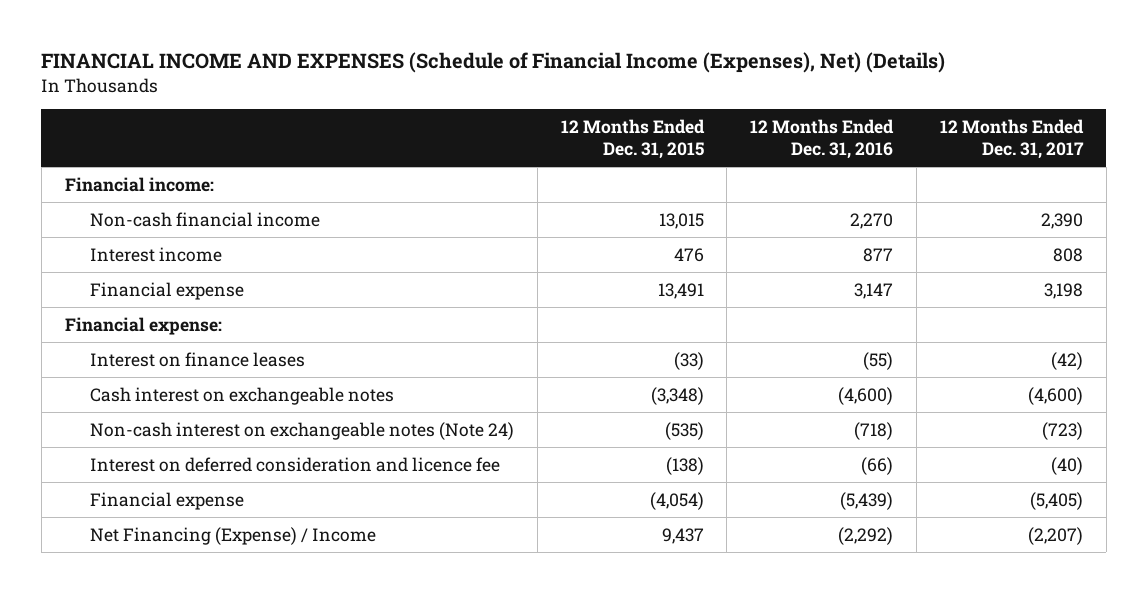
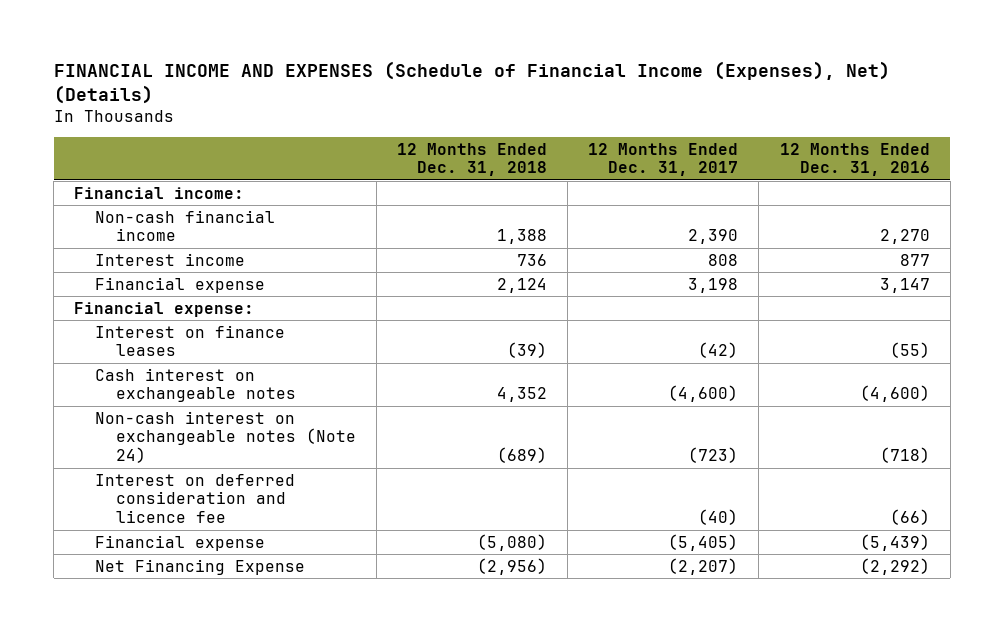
[560,118,705,159] 12 Months Ended Dec. 31, 2015 -> none
none -> [397,142,548,177] 12 Months Ended Dec. 31, 2018
[90,526,377,545] Net Financing (Expense) / Income -> [95,558,306,575] Net Financing Expense

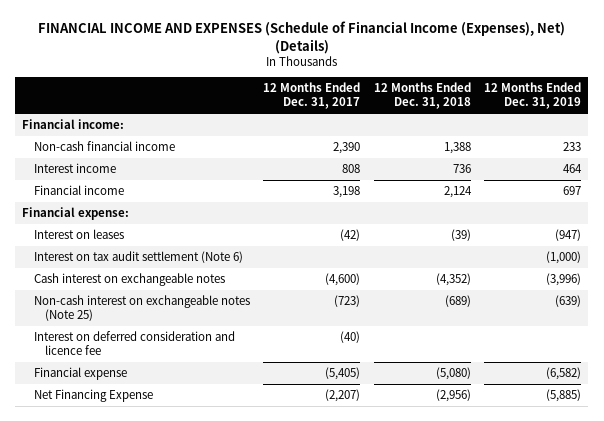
[779,142,930,177] 12 Months Ended Dec. 31, 2016 -> none
none -> [484,82,582,110] 12 Months Ended Dec. 31, 2019
[95,276,266,293] Financial expense -> [33,184,124,195] Financial income
[95,324,286,357] Interest on finance leases -> [33,228,124,239] Interest on leases
none -> [33,250,243,263] Interest on tax audit settlement (Note 6)
[497,387,548,403] 4,352 -> [435,272,471,286] (4,352)
[95,410,356,464] Non-cash interest on exchangeable notes (Note 24) -> [33,294,250,321] Non-cash interest on exchangeable notes (Note 25)

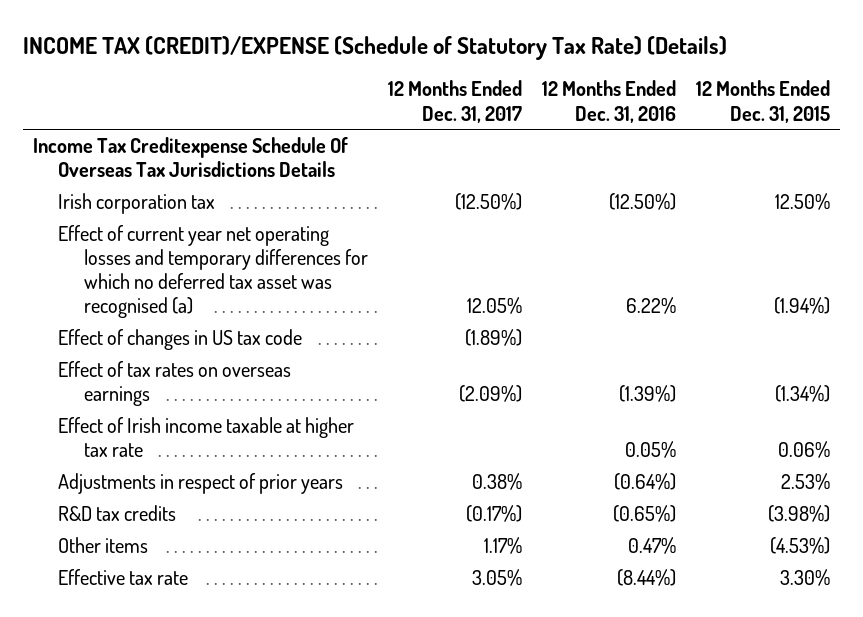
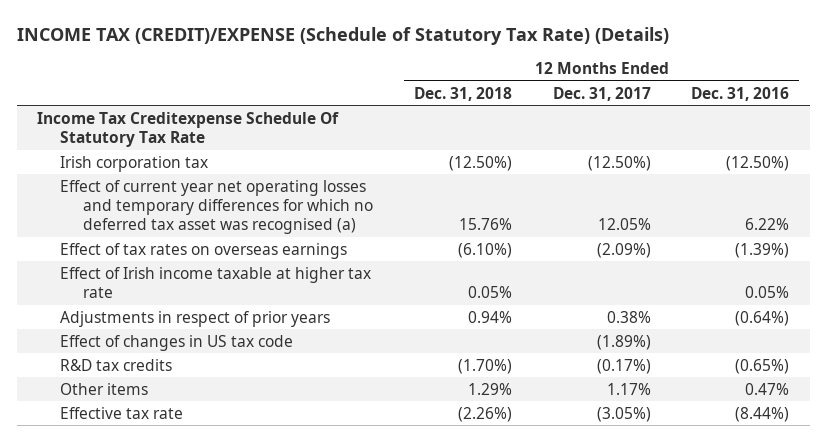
[696,80,831,123] 12 Months Ended Dec. 31, 2015 -> none
none -> [413,86,512,101] Dec. 31, 2018
[32,137,348,178] Income Tax Creditexpense Schedule Of Overseas Tax Jurisdictions Details -> [37,111,340,148] Income Tax Creditexpense Schedule Of Statutory Tax Rate
[58,329,303,351] Effect of changes in US tax code -> [60,334,294,351] Effect of changes in US tax code
[472,569,523,587] 3.05% -> [596,406,651,422] (3.05%)

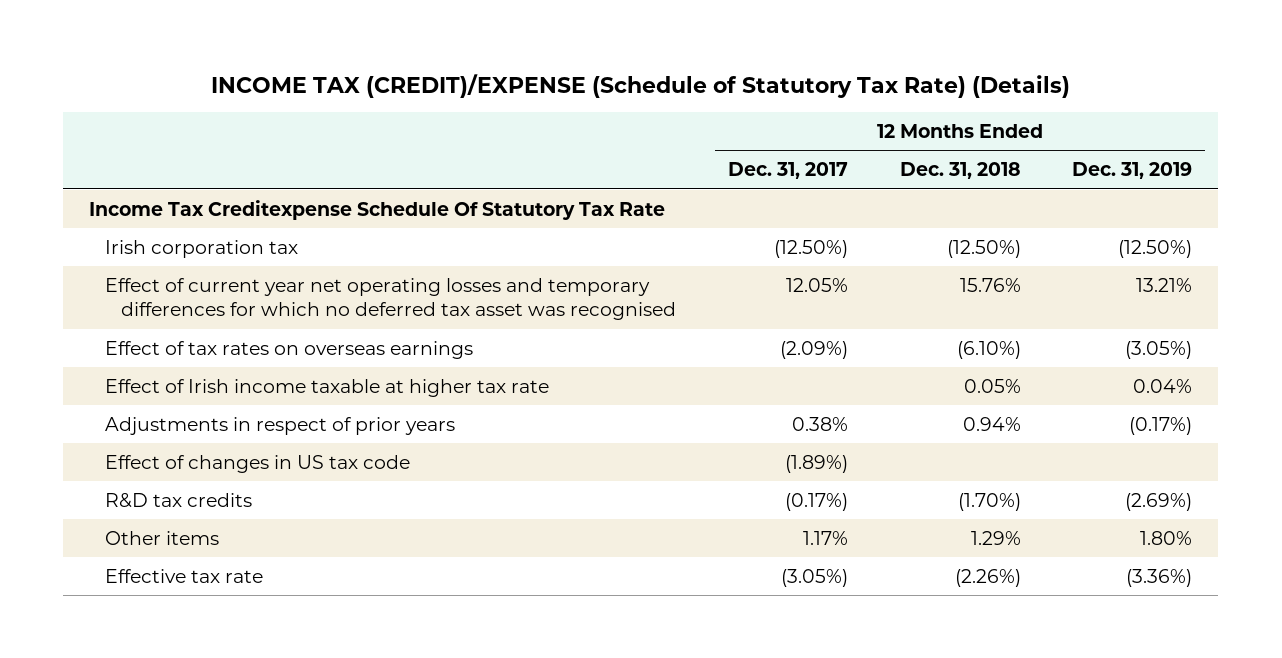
[691,86,790,101] Dec. 31, 2016 -> none
none -> [1072,162,1193,180] Dec. 31, 2019
[60,179,373,235] Effect of current year net operating losses and temporary differences for which no deferred tax asset was recognised (a) -> [105,277,677,321] Effect of current year net operating losses and temporary differences for which no deferred tax asset was recognised

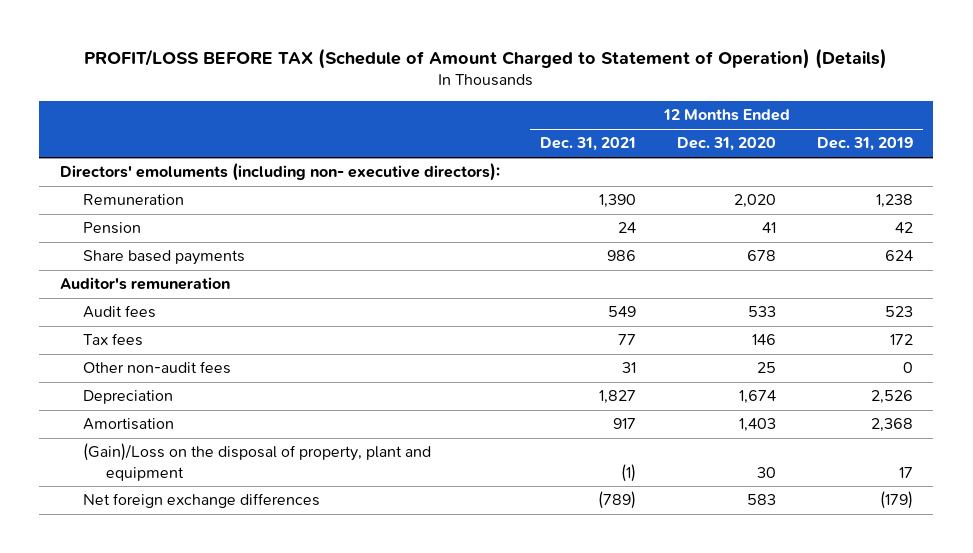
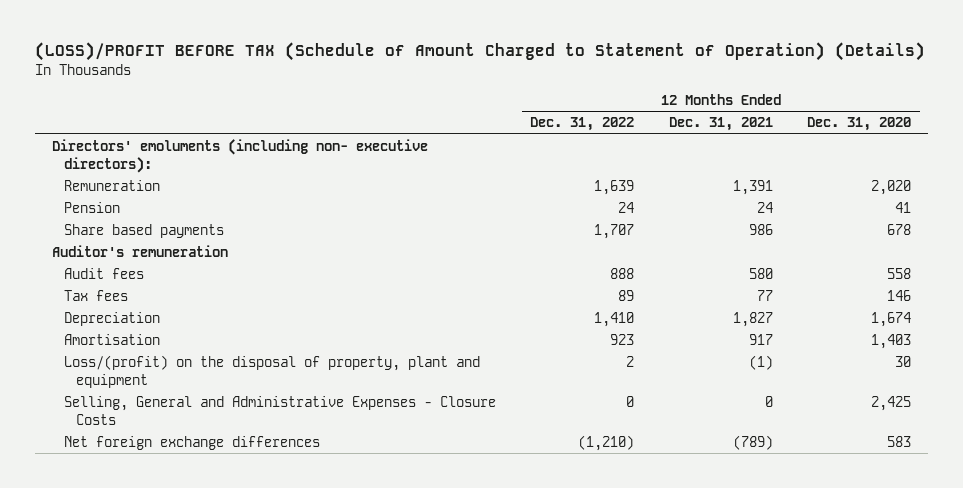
[84,47,888,69] PROFIT/LOSS BEFORE TAX (Schedule of Amount Charged to Statement of Operation) (Details) -> [34,42,925,62] (LOSS)/PROFIT BEFORE TAX (Schedule of Amount Charged to Statement of Operation) (Details)
[816,137,913,152] Dec. 31, 2019 -> none
none -> [530,117,635,132] Dec. 31, 2022
[599,194,637,209] 1,390 -> [732,179,773,195] 1,391
[608,306,637,318] 549 -> [748,267,773,279] 580
[748,306,777,318] 533 -> [887,267,912,279] 558
[82,361,231,375] Other non-audit fees -> none
[82,443,431,481] (Gain)/Loss on the disposal of property, plant and equipment -> [63,354,480,388] Loss/(profit) on the disposal of property, plant and equipment
none -> [63,395,496,425] Selling, General and Administrative Expenses - Closure Costs

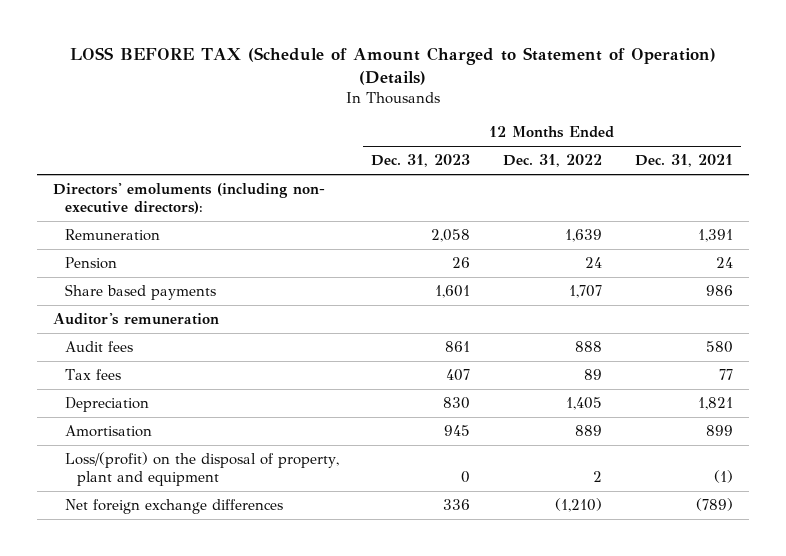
[34,42,925,62] (LOSS)/PROFIT BEFORE TAX (Schedule of Amount Charged to Statement of Operation) (Details) -> [69,46,716,85] LOSS BEFORE TAX (Schedule of Amount Charged to Statement of Operation) (Details)
[807,117,912,132] Dec. 31, 2020 -> none
none -> [371,154,471,168] Dec. 31, 2023
[594,311,635,327] 1,410 -> [566,397,603,411] 1,405
[732,311,773,327] 1,827 -> [697,397,733,411] 1,821
[610,333,635,345] 923 -> [575,425,603,437] 889
[748,333,773,345] 917 -> [705,425,733,437] 899
[63,395,496,425] Selling, General and Administrative Expenses - Closure Costs -> none

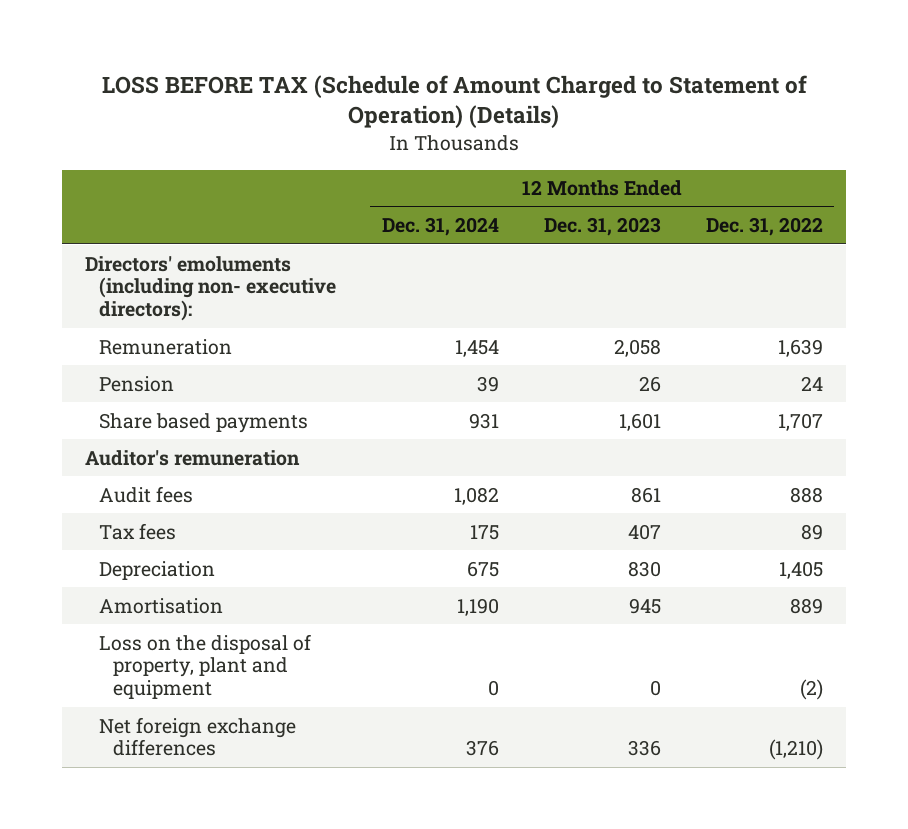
[634,154,733,168] Dec. 31, 2021 -> none
none -> [381,217,499,237] Dec. 31, 2024
[64,452,339,487] Loss/(profit) on the disposal of property, plant and equipment -> [99,633,312,700] Loss on the disposal of property, plant and equipment
[593,471,603,483] 2 -> [800,679,824,701] (2)

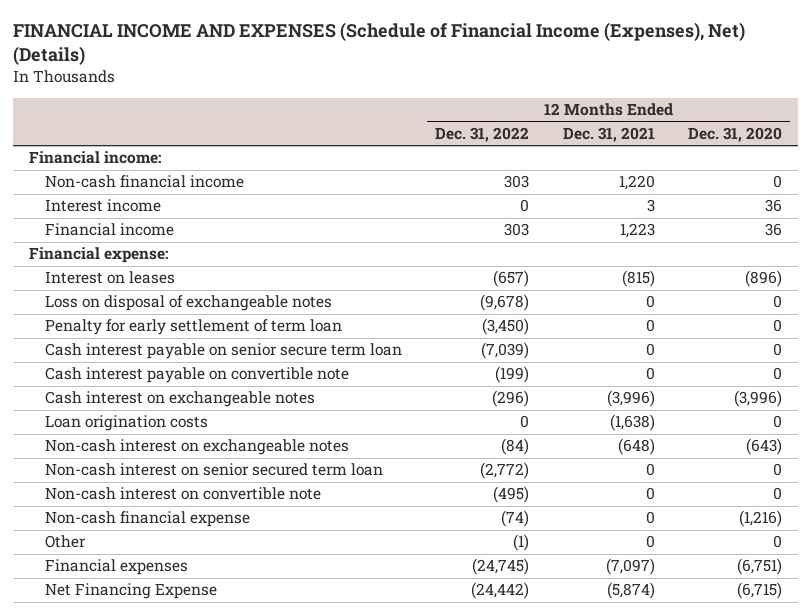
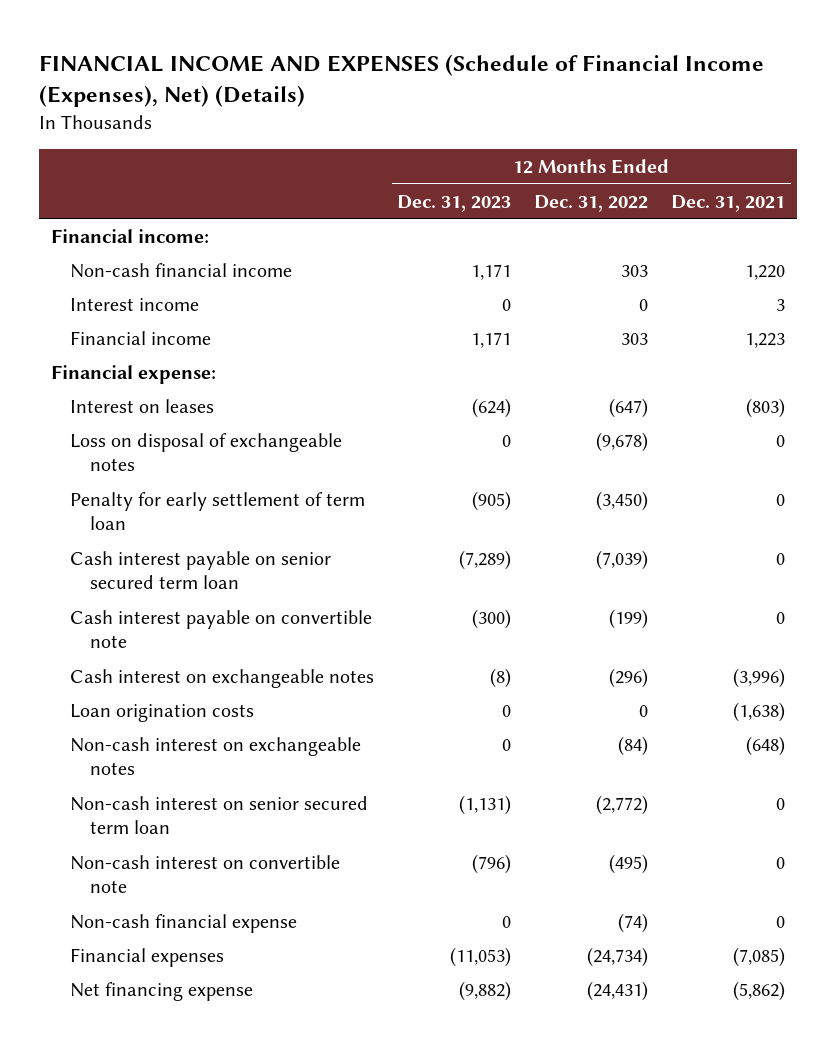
[687,126,782,142] Dec. 31, 2020 -> none
none -> [397,194,512,212] Dec. 31, 2023
[493,270,530,288] (657) -> [609,397,649,418] (647)
[621,270,655,288] (815) -> [746,397,786,418] (803)
[45,343,403,360] Cash interest payable on senior secure term loan -> [70,550,332,590] Cash interest payable on senior secured term loan
[45,535,87,549] Other -> none
[472,558,530,576] (24,745) -> [587,946,649,967] (24,734)
[605,558,655,576] (7,097) -> [733,946,786,967] (7,085)
[45,583,218,600] Net Financing Expense -> [70,981,254,1001] Net financing expense
[471,582,530,600] (24,442) -> [587,980,649,1001] (24,431)
[606,582,655,600] (5,874) -> [733,980,786,1001] (5,862)

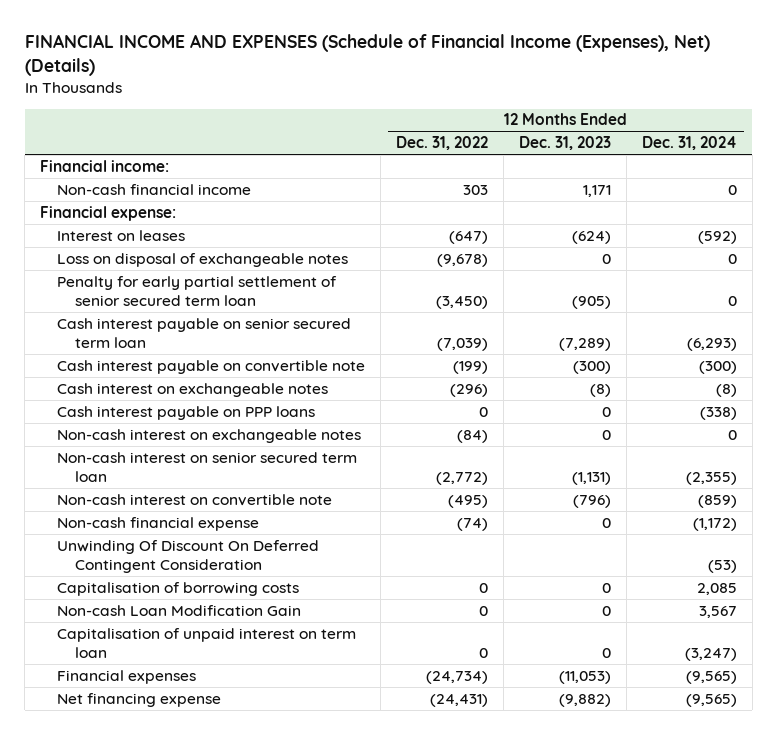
[671,194,786,212] Dec. 31, 2021 -> none
none -> [641,136,737,151] Dec. 31, 2024
[70,297,200,311] Interest income -> none
[70,330,212,345] Financial income -> none
[70,491,366,531] Penalty for early settlement of term loan -> [57,275,338,306] Penalty for early partial settlement of senior secured term loan
[70,703,255,722] Loan origination costs -> none
none -> [57,405,316,420] Cash interest payable on PPP loans
none -> [57,539,320,573] Unwinding Of Discount On Deferred Contingent Consideration
none -> [57,581,300,596] Capitalisation of borrowing costs
none -> [57,604,302,616] Non-cash Loan Modification Gain
none -> [57,627,357,658] Capitalisation of unpaid interest on term loan

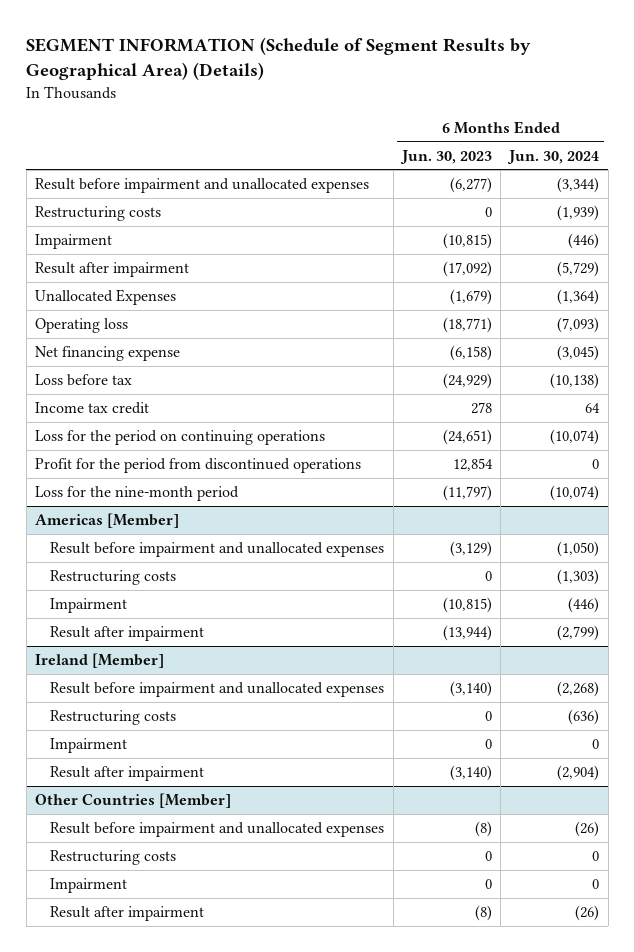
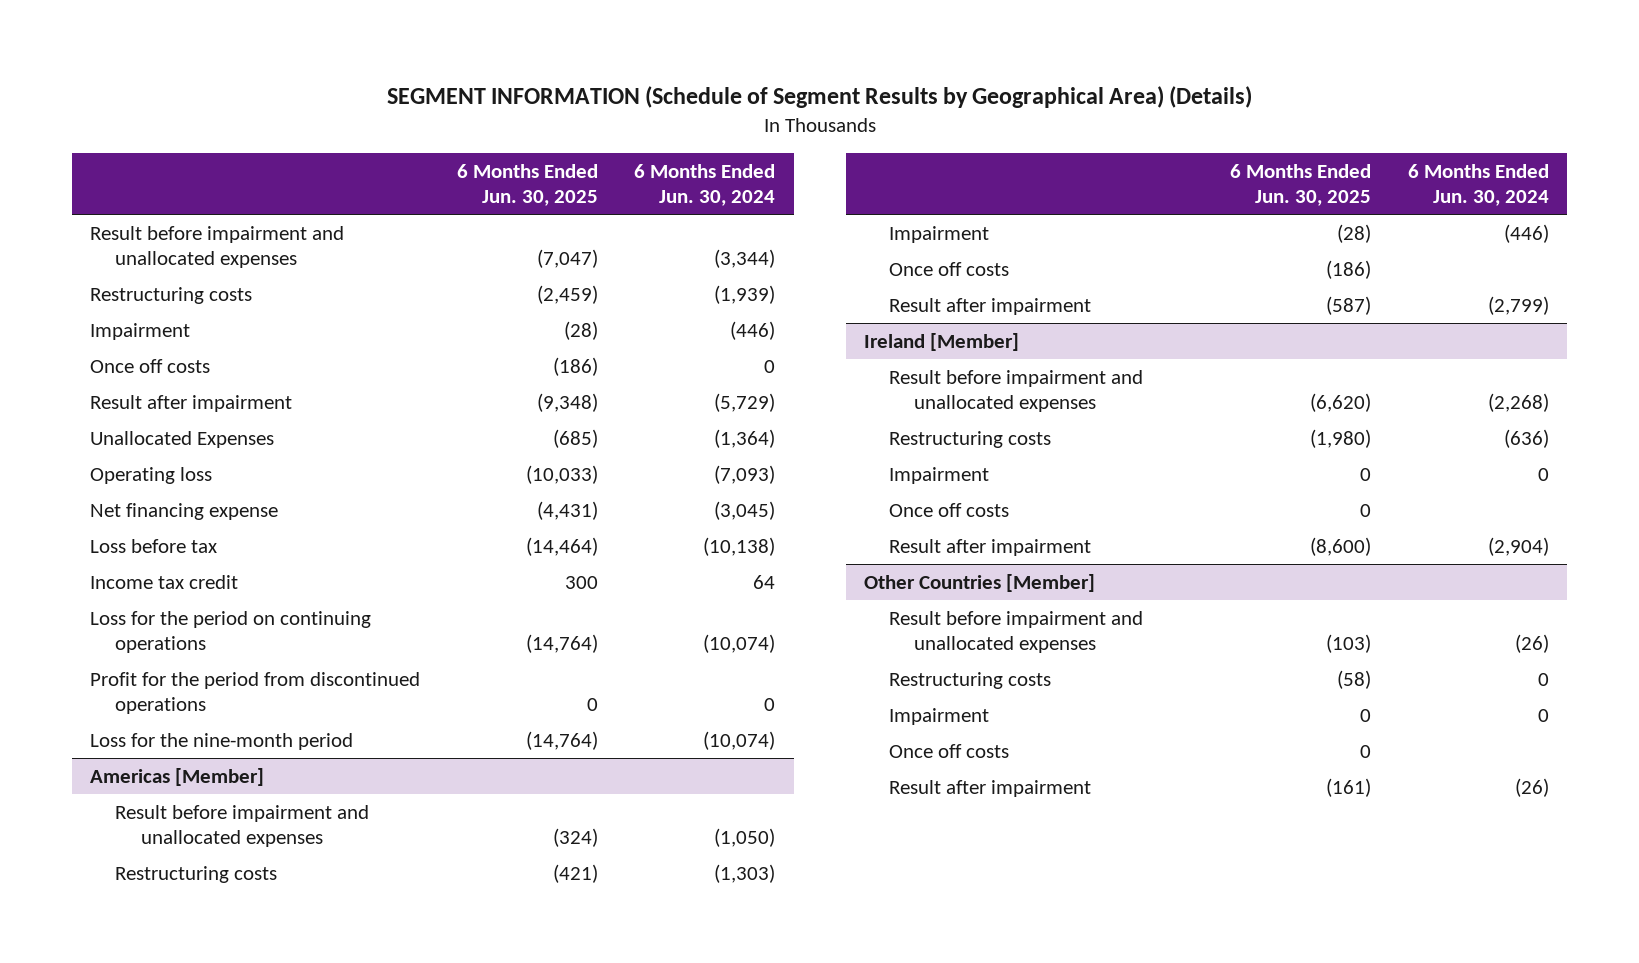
[399,149,492,164] Jun. 30, 2023 -> none
none -> [456,163,598,207] 6 Months Ended Jun. 30, 2025
none -> [90,358,211,373] Once off costs
none -> [889,261,1010,276] Once off costs
none -> [889,502,1010,517] Once off costs
none -> [889,743,1010,758] Once off costs

